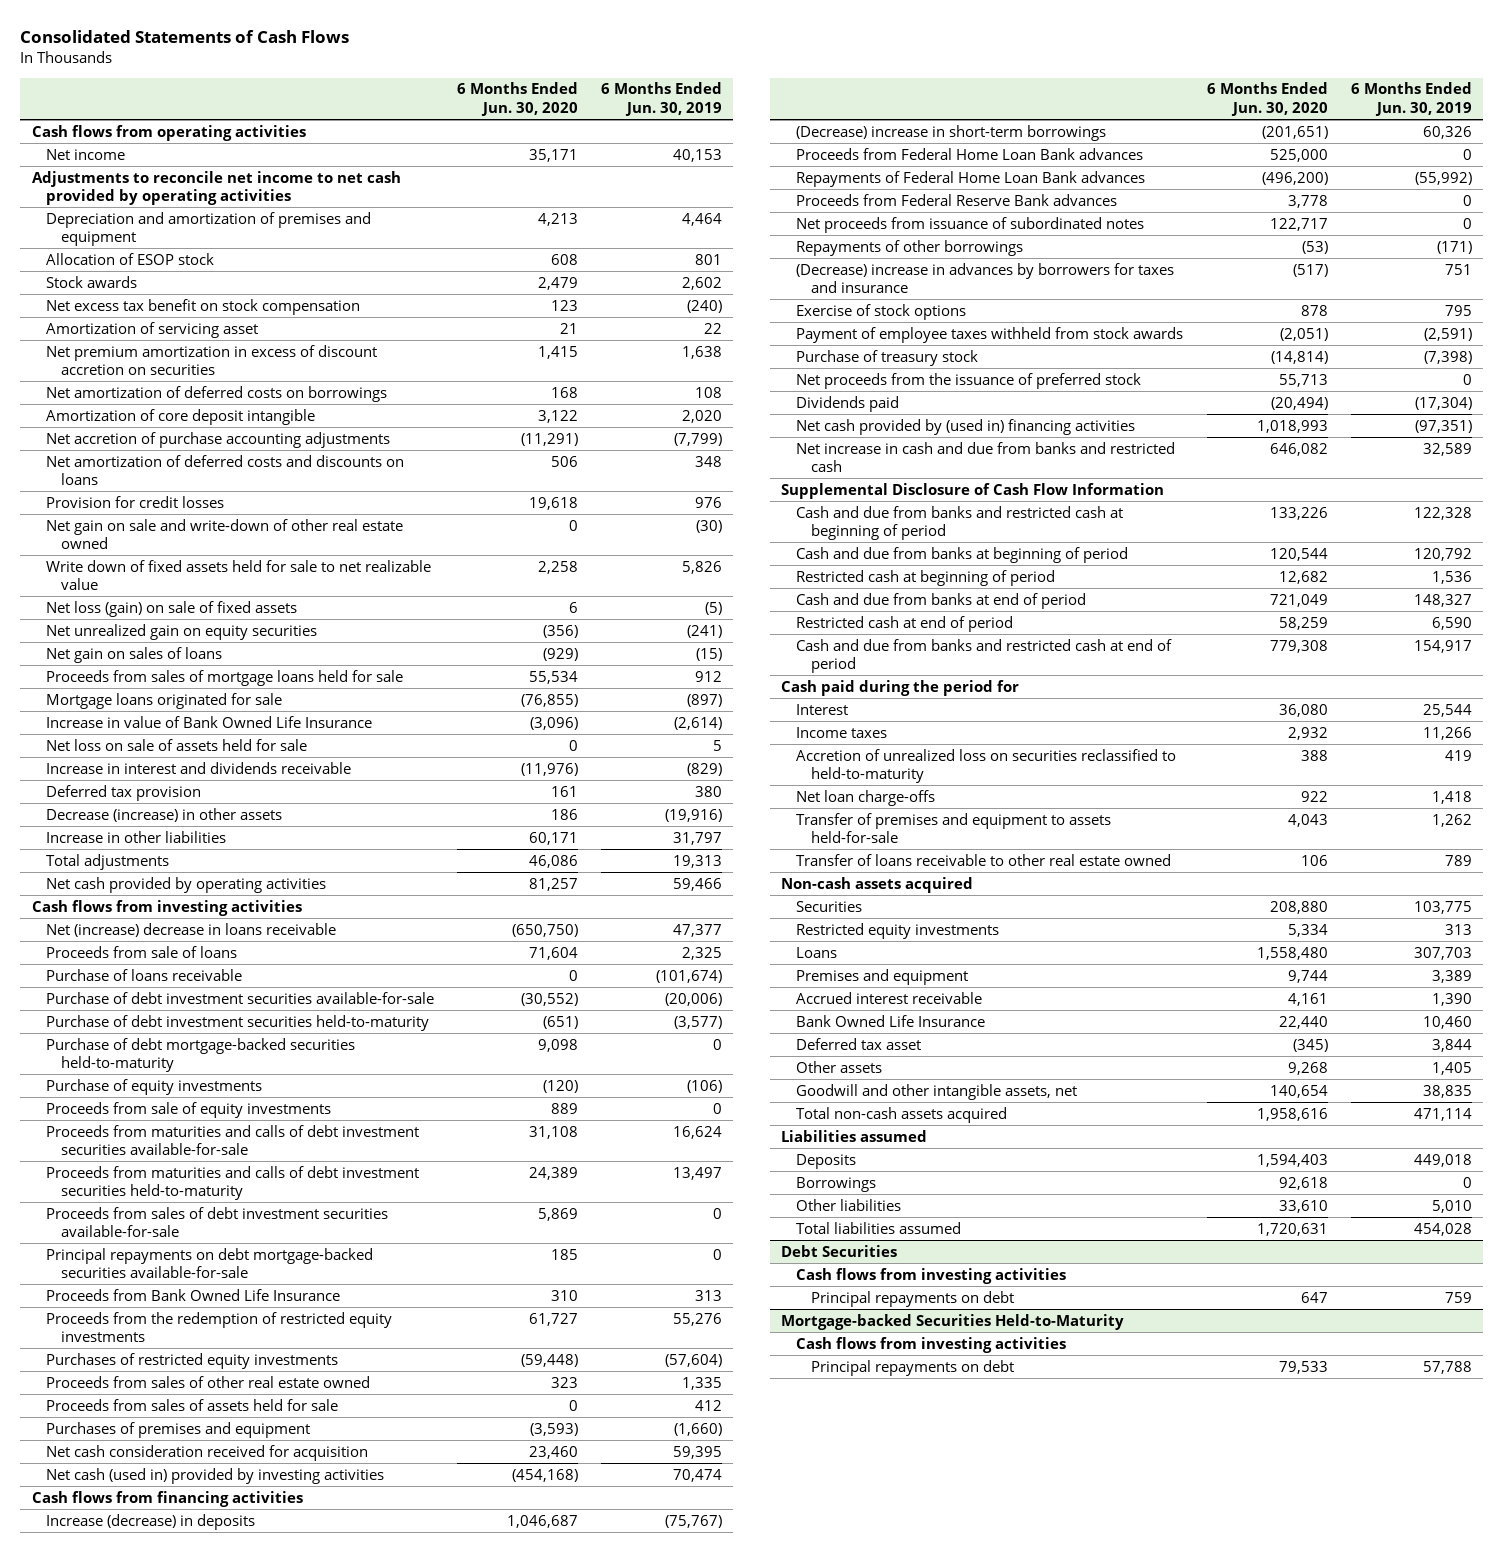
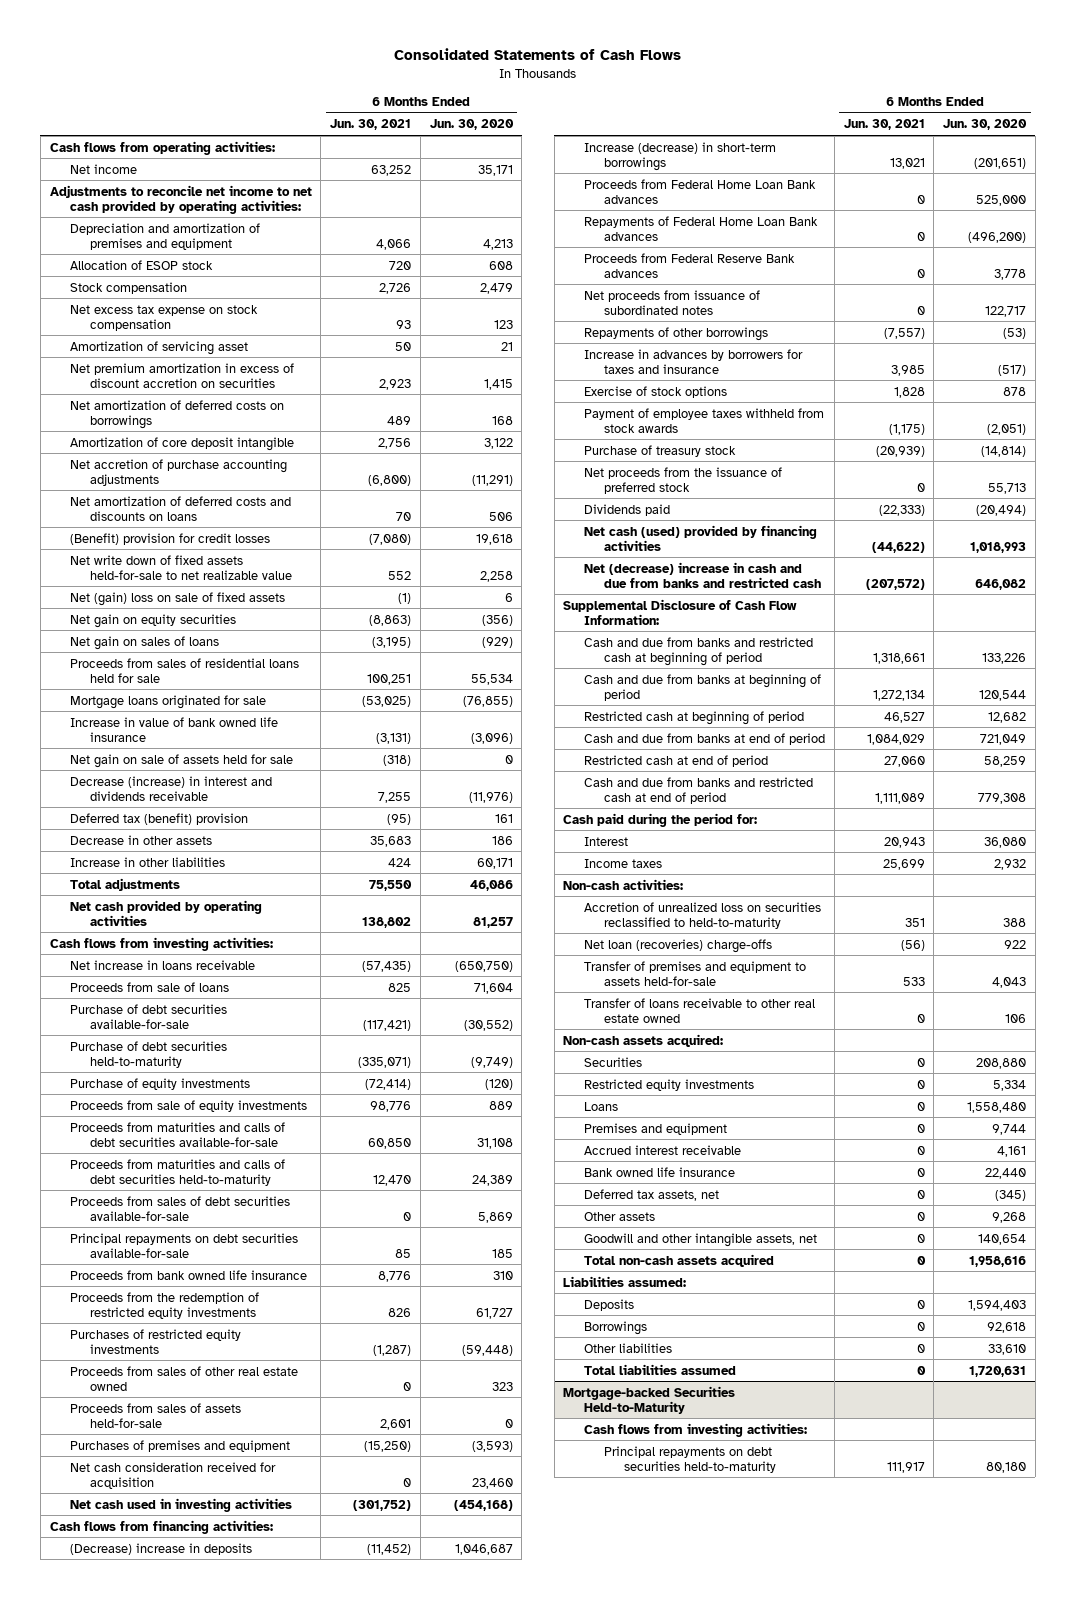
[600,82,722,116] 6 Months Ended Jun. 30, 2019 -> none
none -> [330,119,412,131] Jun. 30, 2021
[31,124,306,141] Cash flows from operating activities -> [49,140,275,155] Cash flows from operating activities:
[31,170,401,206] Adjustments to reconcile net income to net cash provided by operating activities -> [49,184,312,214] Adjustments to reconcile net income to net cash provided by operating activities:
[46,275,138,288] Stock awards -> [70,281,188,294] Stock compensation
[46,298,361,315] Net excess tax benefit on stock compensation -> [70,304,259,331] Net excess tax expense on stock compensation
[46,518,404,550] Net gain on sale and write-down of other real estate owned -> none
[46,495,225,508] Provision for credit losses -> [70,532,271,545] (Benefit) provision for credit losses
[46,559,432,591] Write down of fixed assets held for sale to net realizable value -> [70,554,293,580] Net write down of fixed assets held-for-sale to net realizable value
[46,600,298,617] Net loss (gain) on sale of fixed assets -> [70,591,286,606] Net (gain) loss on sale of fixed assets
[46,623,318,640] Net unrealized gain on equity securities -> [70,613,237,628] Net gain on equity securities
[46,669,404,686] Proceeds from sales of mortgage loans held for sale -> [70,657,300,683] Proceeds from sales of residential loans held for sale
[46,715,373,728] Increase in value of Bank Owned Life Insurance -> [70,716,279,742] Increase in value of bank owned life insurance
[46,738,308,751] Net loss on sale of assets held for sale -> [70,753,294,768] Net gain on sale of assets held for sale
[46,761,352,774] Increase in interest and dividends receivable -> [70,775,273,801] Decrease (increase) in interest and dividends receivable
[46,784,202,801] Deferred tax provision -> [70,812,249,825] Deferred tax (benefit) provision
[46,807,283,822] Decrease (increase) in other assets -> [70,834,213,845] Decrease in other assets
[31,899,302,916] Cash flows from investing activities -> [49,936,273,951] Cash flows from investing activities:
[46,922,337,937] Net (increase) decrease in loans receivable -> [70,959,256,970] Net increase in loans receivable
[46,968,243,981] Purchase of loans receivable -> none
[46,1037,356,1073] Purchase of debt mortgage-backed securities held-to-maturity -> none
[46,991,435,1004] Purchase of debt investment securities available-for-sale -> [70,1003,228,1029] Purchase of debt securities available-for-sale
[46,1014,430,1031] Purchase of debt investment securities held-to-maturity -> [70,1040,228,1068] Purchase of debt securities held-to-maturity
[543,1015,579,1029] (651) -> [470,1056,513,1068] (9,749)
[46,1124,420,1156] Proceeds from maturities and calls of debt investment securities available-for-sale -> [70,1121,286,1147] Proceeds from maturities and calls of debt securities available-for-sale
[46,1165,420,1201] Proceeds from maturities and calls of debt investment securities held-to-maturity -> [70,1158,286,1186] Proceeds from maturities and calls of debt securities held-to-maturity
[46,1206,389,1238] Proceeds from sales of debt investment securities available-for-sale -> [70,1195,291,1221] Proceeds from sales of debt securities available-for-sale
[46,1247,374,1279] Principal repayments on debt mortgage-backed securities available-for-sale -> [70,1232,299,1258] Principal repayments on debt securities available-for-sale
[46,1288,341,1301] Proceeds from Bank Owned Life Insurance -> [70,1269,308,1280] Proceeds from bank owned life insurance
[46,1398,339,1411] Proceeds from sales of assets held for sale -> [70,1402,242,1428] Proceeds from sales of assets held-for-sale
[46,1467,385,1484] Net cash (used in) provided by investing activities -> [70,1497,293,1512] Net cash used in investing activities
[31,1490,303,1507] Cash flows from financing activities -> [49,1519,273,1534] Cash flows from financing activities:
[46,1513,256,1530] Increase (decrease) in deposits -> [70,1542,253,1555] (Decrease) increase in deposits
[796,124,1107,141] (Decrease) increase in short-term borrowings -> [583,141,776,171] Increase (decrease) in short-term borrowings
[796,262,1175,294] (Decrease) increase in advances by borrowers for taxes and insurance -> [583,348,803,374] Increase in advances by borrowers for taxes and insurance
[796,418,1136,435] Net cash provided by (used in) financing activities -> [583,524,817,551] Net cash (used) provided by financing activities
[796,441,1176,473] Net increase in cash and due from banks and restricted cash -> [583,561,822,588] Net (decrease) increase in cash and due from banks and restricted cash
[781,482,1165,499] Supplemental Disclosure of Cash Flow Information -> [563,598,798,625] Supplemental Disclosure of Cash Flow Information:
[781,679,1020,696] Cash paid during the period for -> [563,812,758,827] Cash paid during the period for:
none -> [563,878,684,890] Non-cash activities:
[796,789,936,806] Net loan charge-offs -> [583,938,772,953] Net loan (recoveries) charge-offs
[781,876,974,893] Non-cash assets acquired -> [563,1033,724,1047] Non-cash assets acquired:
[796,1014,986,1027] Bank Owned Life Insurance -> [583,1166,735,1177] Bank owned life insurance
[796,1037,922,1050] Deferred tax asset -> [583,1188,719,1201] Deferred tax assets, net
[781,1129,928,1142] Liabilities assumed -> [563,1275,687,1287] Liabilities assumed:
[781,1244,898,1257] Debt Securities -> none
[796,1267,1067,1284] Cash flows from investing activities -> none
[810,1290,1014,1307] Principal repayments on debt -> none
[796,1336,1067,1353] Cash flows from investing activities -> [583,1422,807,1437] Cash flows from investing activities:
[810,1359,1014,1376] Principal repayments on debt -> [604,1445,777,1473] Principal repayments on debt securities held-to-maturity
[1278,1360,1328,1374] 79,533 -> [986,1461,1027,1473] 80,180

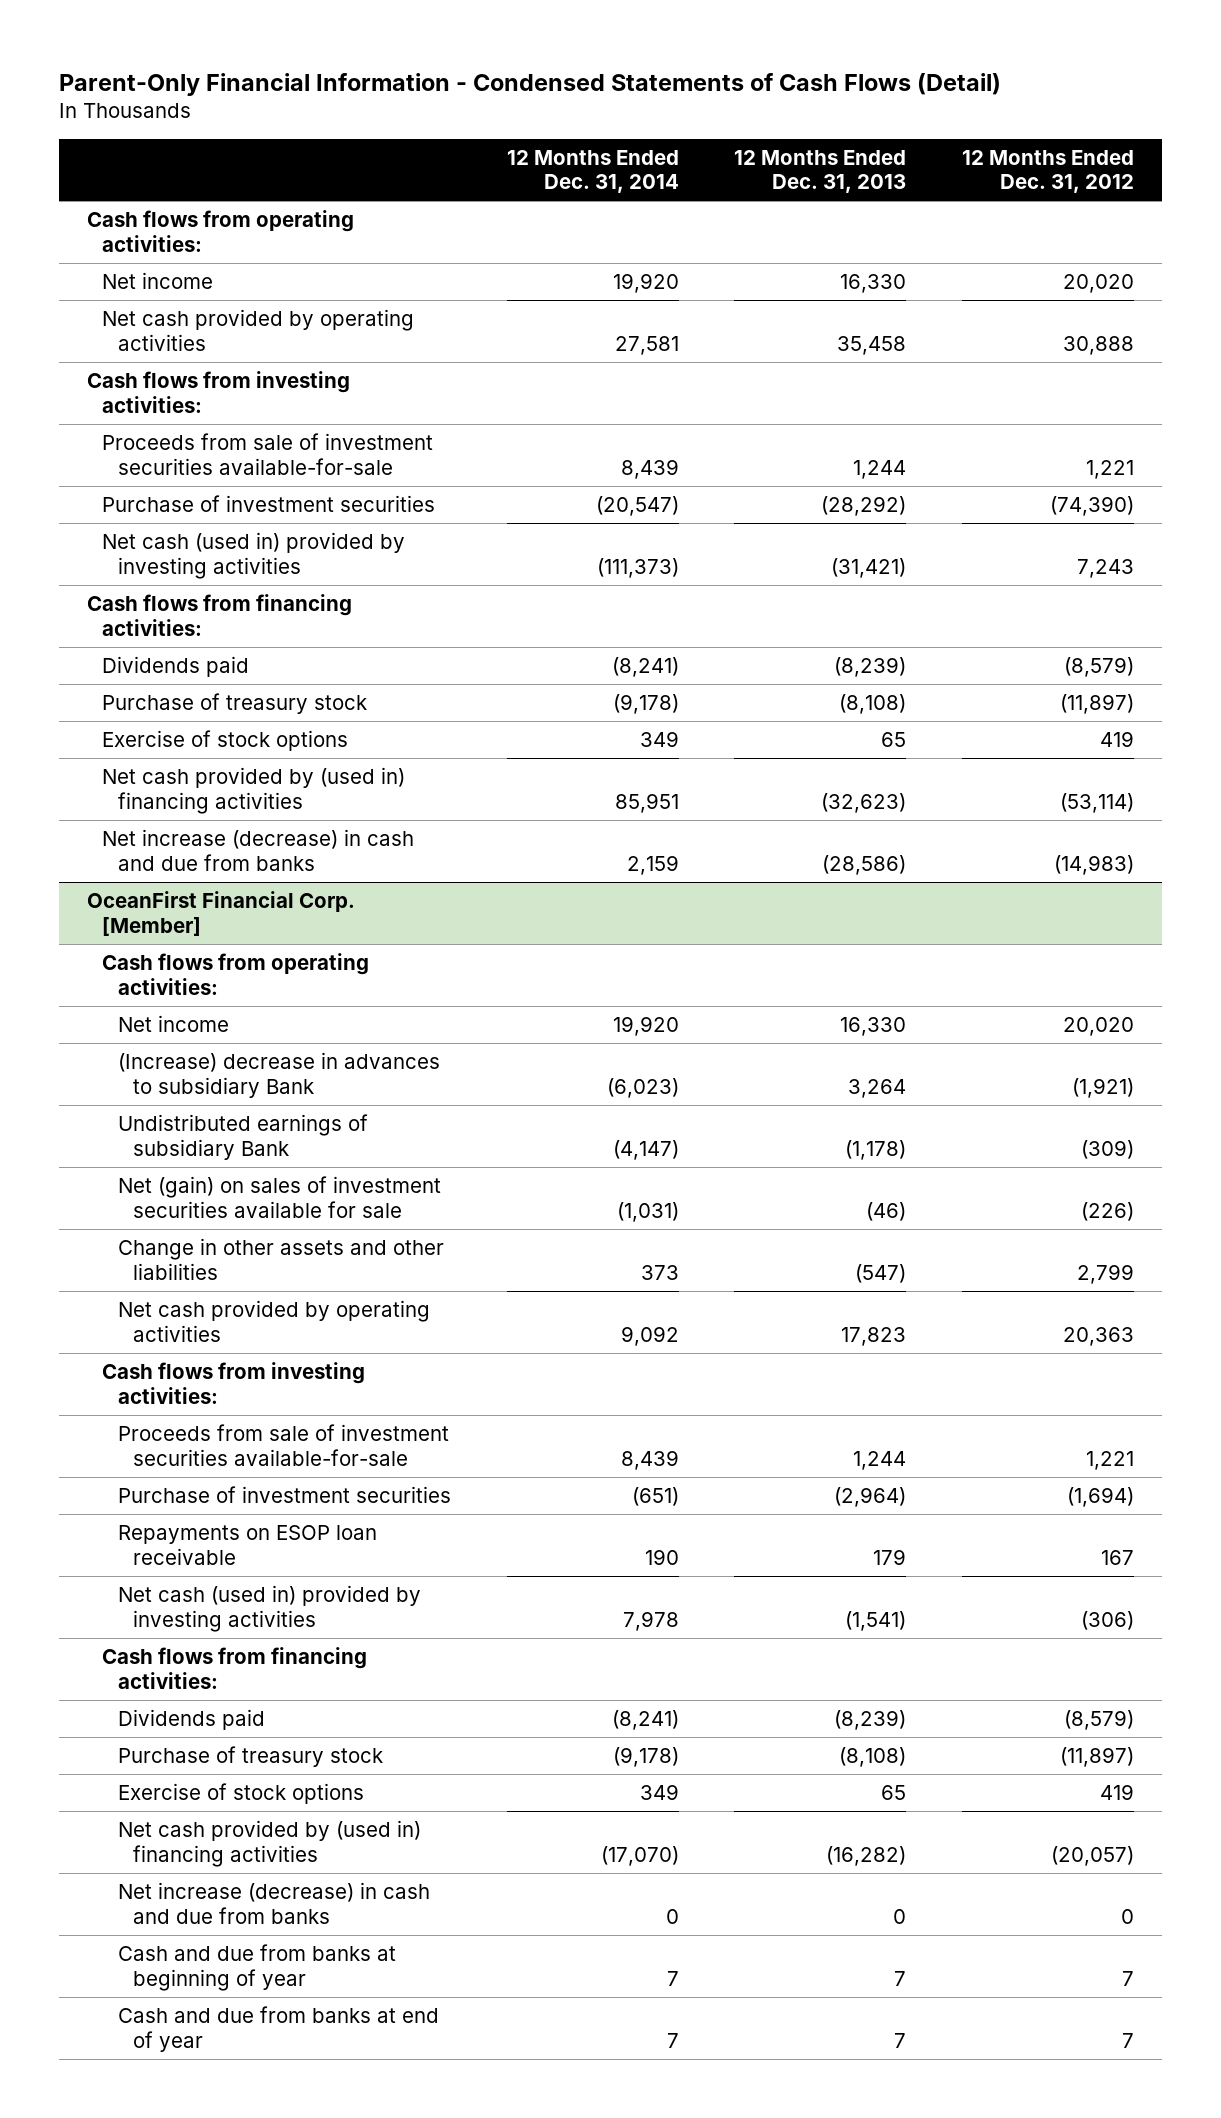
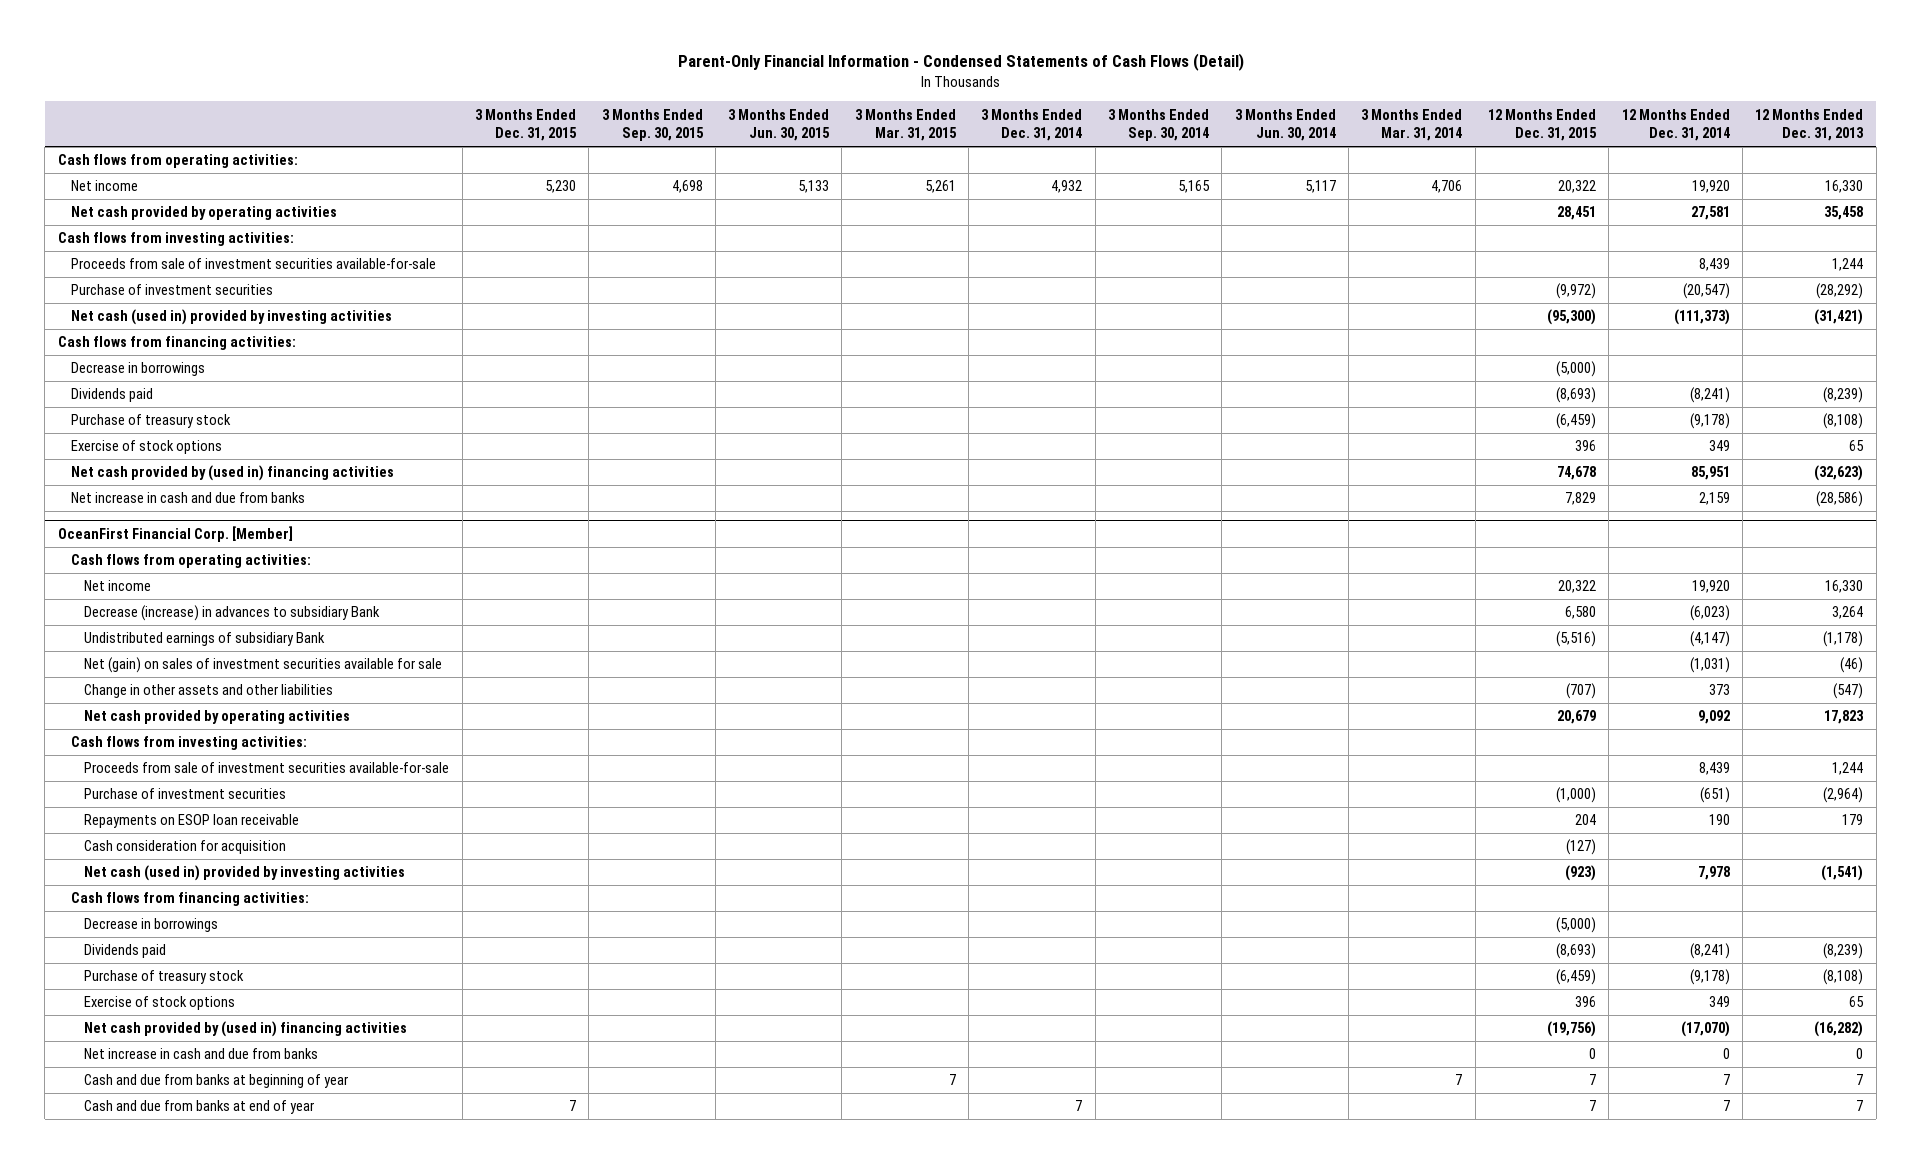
[961,149,1134,194] 12 Months Ended Dec. 31, 2012 -> none
none -> [474,108,577,142] 3 Months Ended Dec. 31, 2015
none -> [601,108,704,142] 3 Months Ended Sep. 30, 2015
none -> [728,108,831,142] 3 Months Ended Jun. 30, 2015
none -> [854,108,957,142] 3 Months Ended Mar. 31, 2015
none -> [981,108,1083,142] 3 Months Ended Dec. 31, 2014
none -> [1108,108,1210,142] 3 Months Ended Sep. 30, 2014
none -> [1234,108,1336,142] 3 Months Ended Jun. 30, 2014
none -> [1361,108,1463,142] 3 Months Ended Mar. 31, 2014
none -> [1488,108,1598,142] 12 Months Ended Dec. 31, 2015
none -> [70,362,205,377] Decrease in borrowings
[102,828,415,871] Net increase (decrease) in cash and due from banks -> [70,492,305,504] Net increase in cash and due from banks
[117,1051,440,1098] (Increase) decrease in advances to subsidiary Bank -> [84,605,381,622] Decrease (increase) in advances to subsidiary Bank
none -> [84,840,287,855] Cash consideration for acquisition
none -> [84,918,219,933] Decrease in borrowings
[117,1881,430,1924] Net increase (decrease) in cash and due from banks -> [84,1048,319,1060] Net increase in cash and due from banks

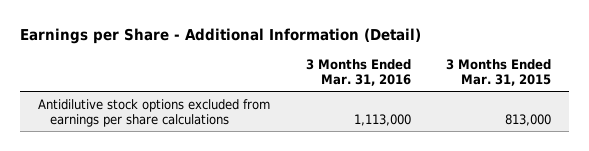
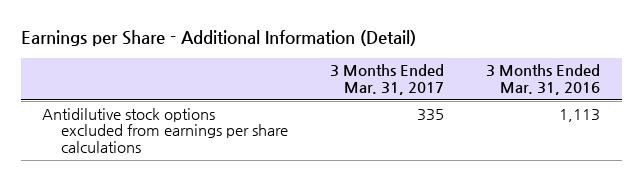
[446,58,552,86] 3 Months Ended Mar. 31, 2015 -> none
none -> [329,64,444,95] 3 Months Ended Mar. 31, 2017
[353,113,411,126] 1,113,000 -> [559,108,601,122] 1,113

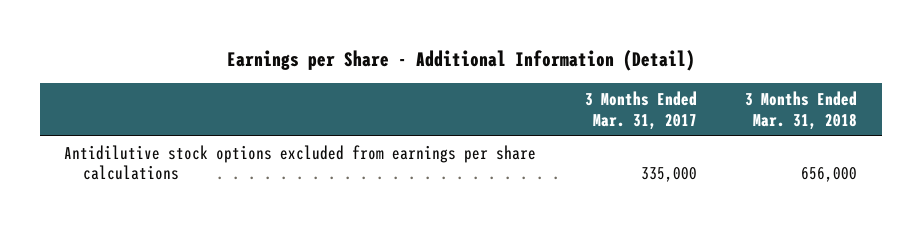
[486,64,601,95] 3 Months Ended Mar. 31, 2016 -> none
none -> [745,91,858,130] 3 Months Ended Mar. 31, 2018
[416,108,444,121] 335 -> [640,167,697,183] 335,000

